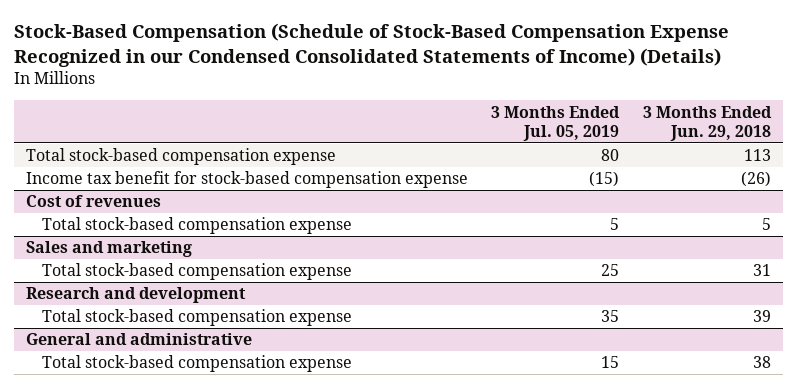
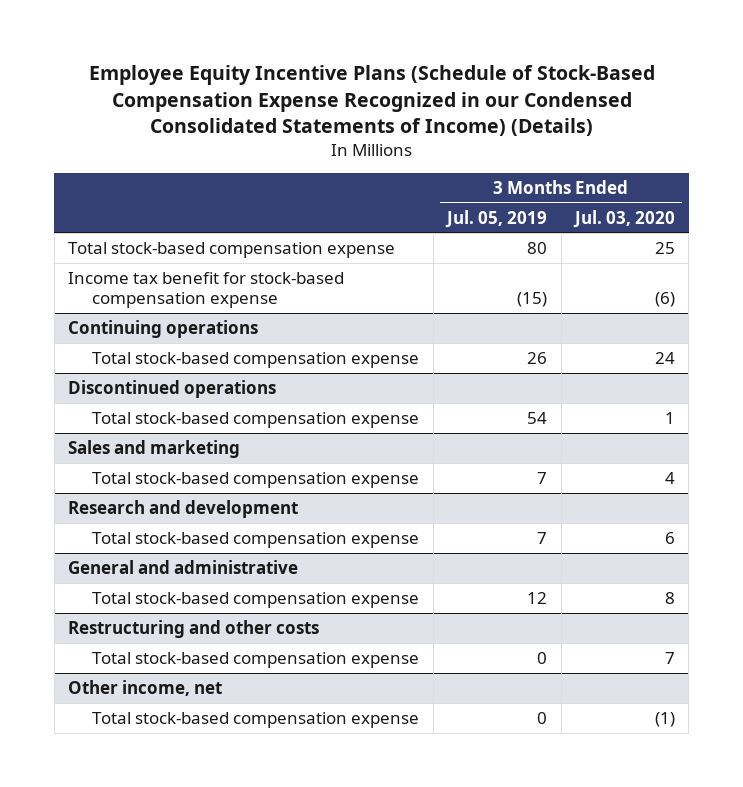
[13,23,729,68] Stock-Based Compensation (Schedule of Stock-Based Compensation Expense Recognized in our Condensed Consolidated Statements of Income) (Details) -> [88,65,655,136] Employee Equity Incentive Plans (Schedule of Stock-Based Compensation Expense Recognized in our Condensed Consolidated Statements of Income) (Details)
[643,105,773,141] 3 Months Ended Jun. 29, 2018 -> none
none -> [573,209,676,228] Jul. 03, 2020
[25,195,161,208] Cost of revenues -> none
none -> [68,320,259,339] Continuing operations
[610,218,620,231] 5 -> [527,352,548,365] 26
none -> [68,380,277,399] Discontinued operations
none -> [92,412,420,429] Total stock-based compensation expense
[601,264,620,277] 25 -> [537,472,548,485] 7
[601,310,620,323] 35 -> [537,532,548,545] 7
[601,356,620,369] 15 -> [527,592,548,605] 12
none -> [68,620,320,639] Restructuring and other costs
none -> [92,652,420,669] Total stock-based compensation expense
none -> [68,680,223,697] Other income, net
none -> [92,712,420,729] Total stock-based compensation expense

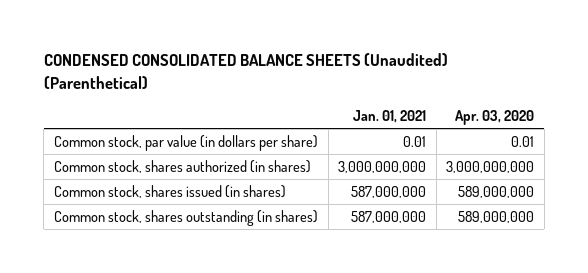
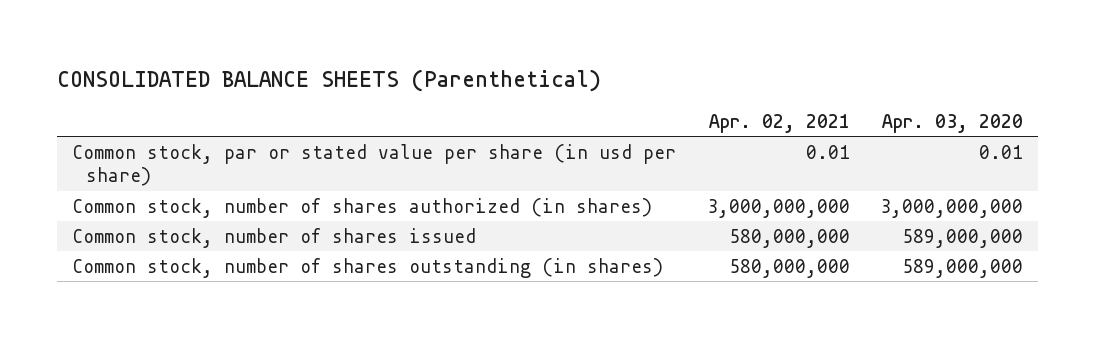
[43,53,448,89] CONDENSED CONSOLIDATED BALANCE SHEETS (Unaudited) (Parenthetical) -> [57,68,602,92] CONSOLIDATED BALANCE SHEETS (Parenthetical)
[353,110,427,124] Jan. 01, 2021 -> none
none -> [708,113,850,133] Apr. 02, 2021
[53,134,318,151] Common stock, par value (in dollars per share) -> [72,143,677,187] Common stock, par or stated value per share (in usd per share)
[53,159,311,173] Common stock, shares authorized (in shares) -> [72,197,653,218] Common stock, number of shares authorized (in shares)
[53,184,286,198] Common stock, shares issued (in shares) -> [72,227,477,248] Common stock, number of shares issued
[53,209,318,226] Common stock, shares outstanding (in shares) -> [72,257,664,278] Common stock, number of shares outstanding (in shares)

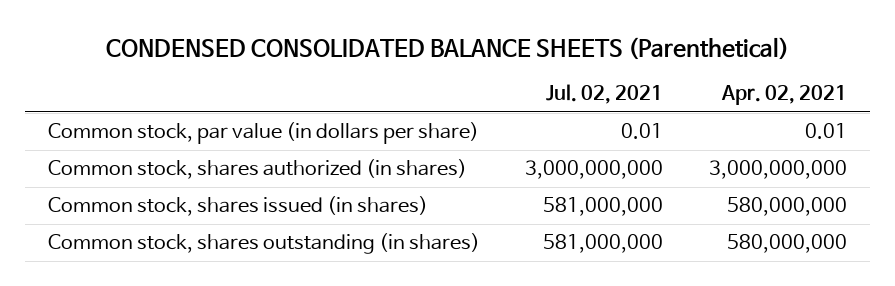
[57,68,602,92] CONSOLIDATED BALANCE SHEETS (Parenthetical) -> [106,36,790,60] CONDENSED CONSOLIDATED BALANCE SHEETS (Parenthetical)
[881,113,1023,133] Apr. 03, 2020 -> none
none -> [546,84,664,105] Jul. 02, 2021
[72,143,677,187] Common stock, par or stated value per share (in usd per share) -> [48,122,480,145] Common stock, par value (in dollars per share)
[72,197,653,218] Common stock, number of shares authorized (in shares) -> [48,159,468,180] Common stock, shares authorized (in shares)
[72,227,477,248] Common stock, number of shares issued -> [48,196,429,217] Common stock, shares issued (in shares)
[72,257,664,278] Common stock, number of shares outstanding (in shares) -> [48,233,481,255] Common stock, shares outstanding (in shares)

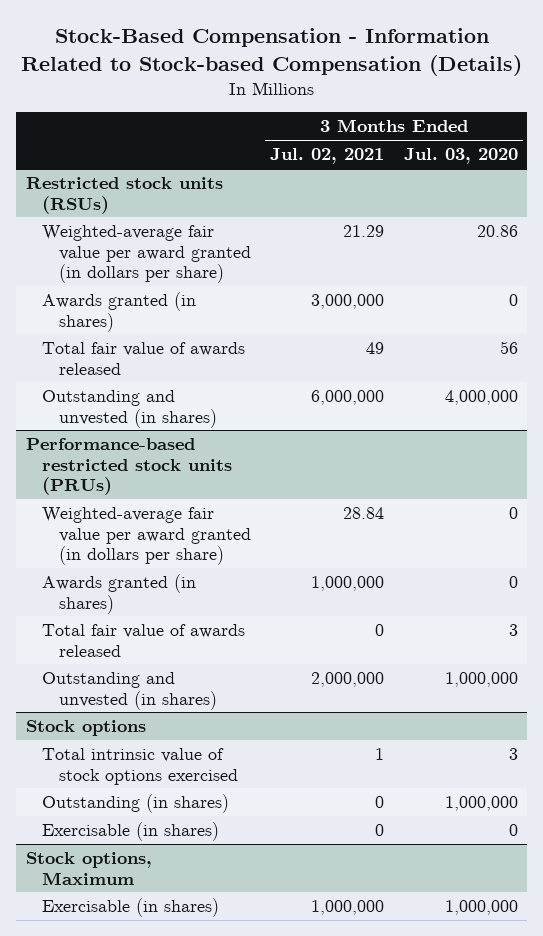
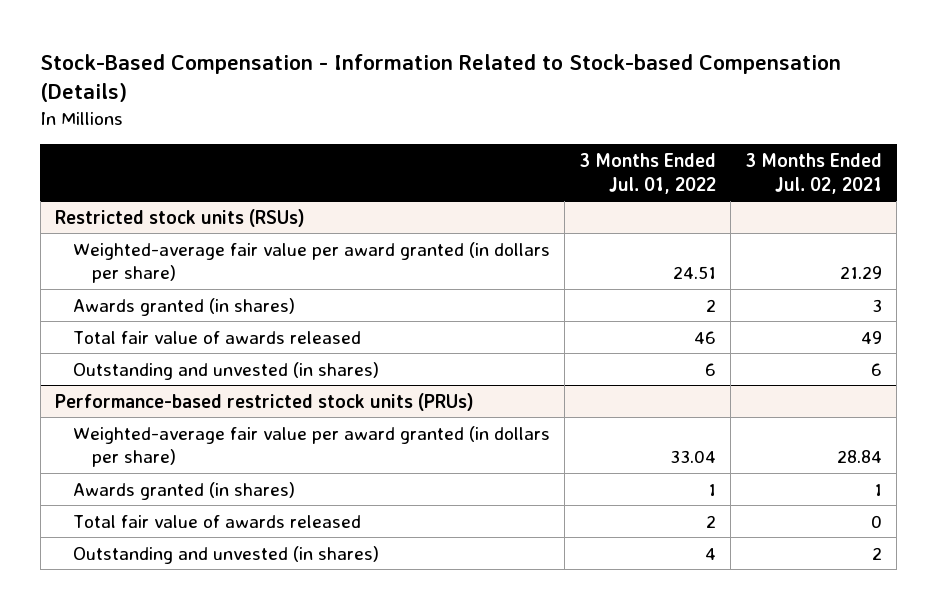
[403,148,518,165] Jul. 03, 2020 -> none
none -> [579,152,717,194] 3 Months Ended Jul. 01, 2022
[311,294,385,310] 3,000,000 -> [872,298,883,312] 3
[311,390,385,406] 6,000,000 -> [871,362,883,376] 6
[311,576,385,592] 1,000,000 -> [874,483,883,496] 1
[25,720,146,737] Stock options -> none
[42,748,238,785] Total intrinsic value of stock options exercised -> none
[42,794,230,814] Outstanding (in shares) -> none
[42,822,220,842] Exercisable (in shares) -> none
[25,852,152,885] Stock options, Maximum -> none
[42,898,220,918] Exercisable (in shares) -> none
[311,672,385,688] 2,000,000 -> [872,546,883,560] 2

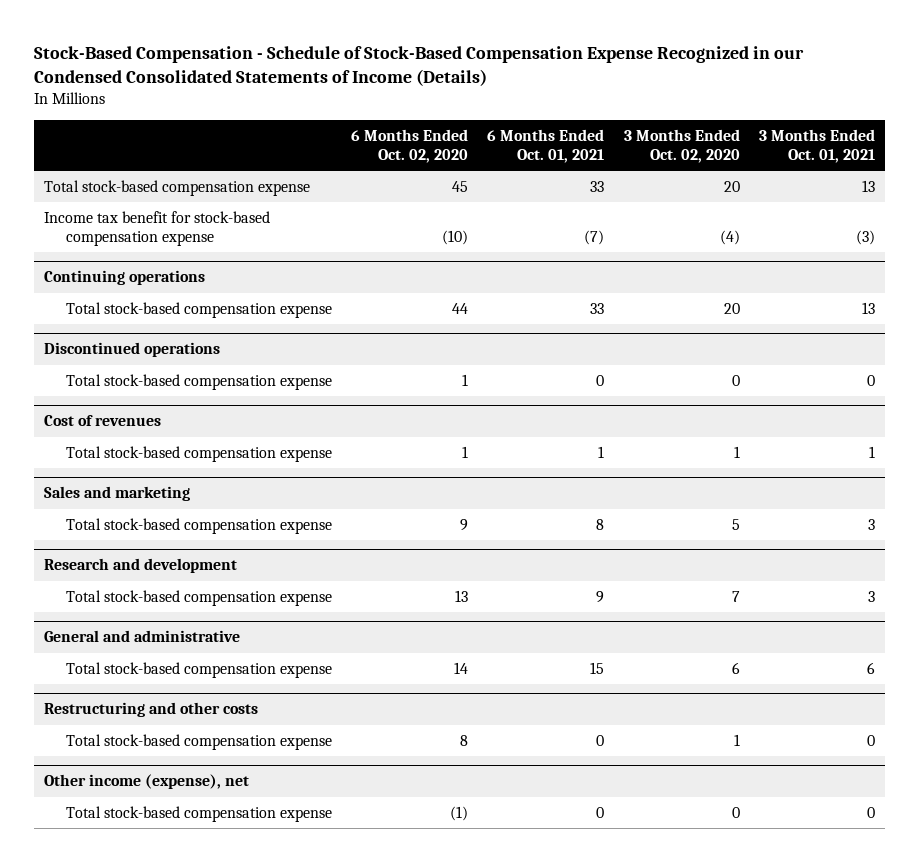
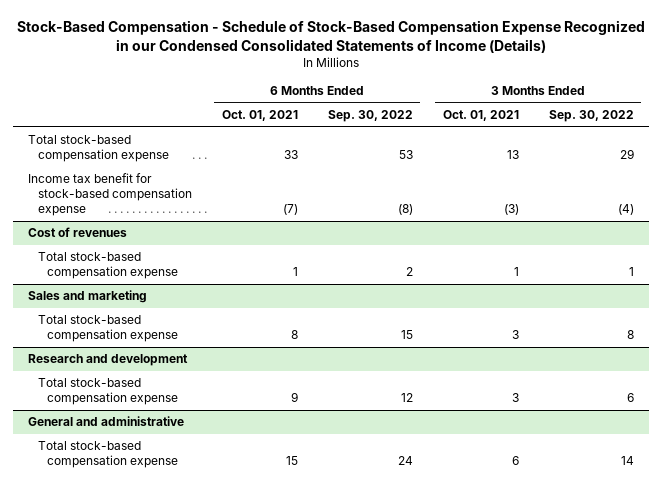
[351,128,469,163] 6 Months Ended Oct. 02, 2020 -> none
[623,128,740,163] 3 Months Ended Oct. 02, 2020 -> none
none -> [327,110,413,123] Sep. 30, 2022
none -> [548,110,634,123] Sep. 30, 2022
[43,270,205,286] Continuing operations -> none
[65,302,332,319] Total stock-based compensation expense -> none
[43,342,220,358] Discontinued operations -> none
[65,374,332,391] Total stock-based compensation expense -> none
[43,702,258,718] Restructuring and other costs -> none
[65,734,332,751] Total stock-based compensation expense -> none
[43,774,249,790] Other income (expense), net -> none
[65,806,332,823] Total stock-based compensation expense -> none

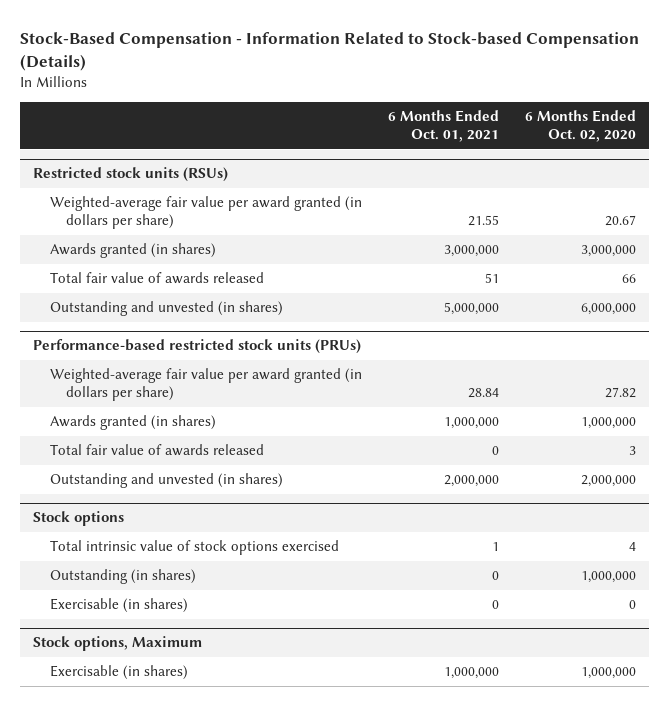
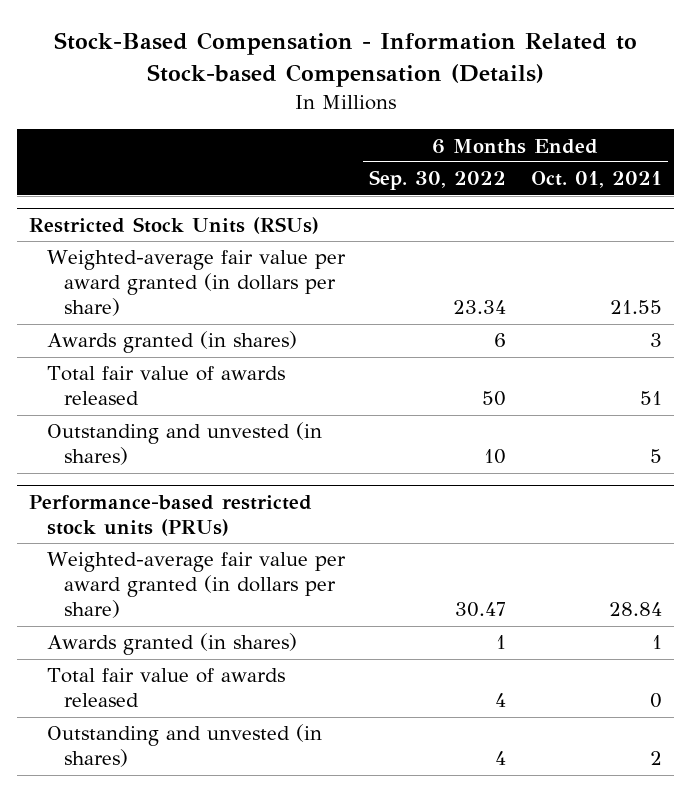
[524,110,636,143] 6 Months Ended Oct. 02, 2020 -> none
none -> [369,170,507,191] Sep. 30, 2022
[33,167,229,183] Restricted stock units (RSUs) -> [29,216,320,234] Restricted Stock Units (RSUs)
[443,245,499,258] 3,000,000 -> [649,333,662,348] 3
[443,302,499,316] 5,000,000 -> [649,449,662,464] 5
[443,417,499,430] 1,000,000 -> [651,635,662,650] 1
[33,511,125,527] Stock options -> none
[49,540,339,556] Total intrinsic value of stock options exercised -> none
[49,569,196,585] Outstanding (in shares) -> none
[49,598,188,614] Exercisable (in shares) -> none
[33,636,203,652] Stock options, Maximum -> none
[49,665,188,681] Exercisable (in shares) -> none
[443,475,499,488] 2,000,000 -> [649,751,662,766] 2

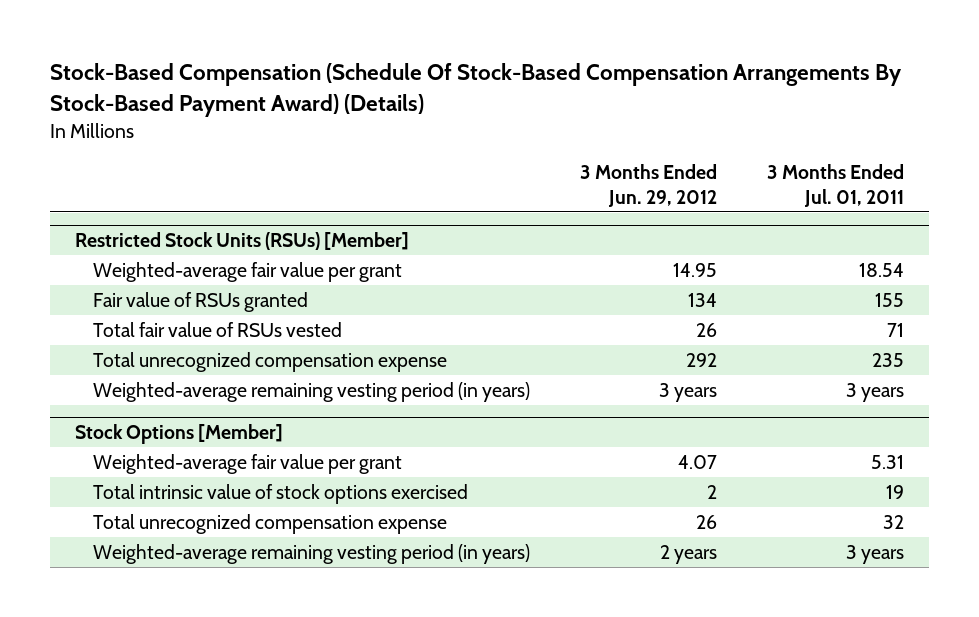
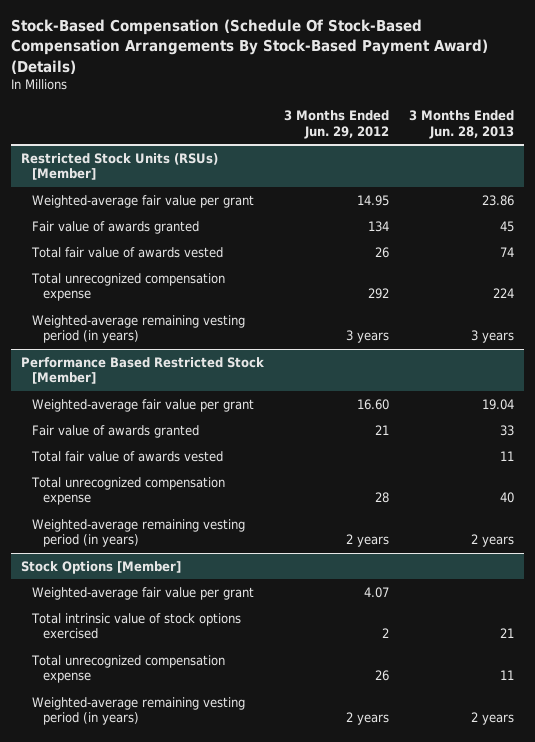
[767,164,905,207] 3 Months Ended Jul. 01, 2011 -> none
none -> [408,110,514,139] 3 Months Ended Jun. 28, 2013
[93,291,309,312] Fair value of RSUs granted -> [31,220,199,234] Fair value of awards granted
[93,321,343,337] Total fair value of RSUs vested -> [30,246,223,258] Total fair value of awards vested
none -> [20,356,264,385] Performance Based Restricted Stock [Member]
none -> [31,398,254,412] Weighted-average fair value per grant
none -> [31,424,199,438] Fair value of awards granted
none -> [30,450,223,462] Total fair value of awards vested
none -> [30,476,225,506] Total unrecognized compensation expense
none -> [31,518,245,548] Weighted-average remaining vesting period (in years)

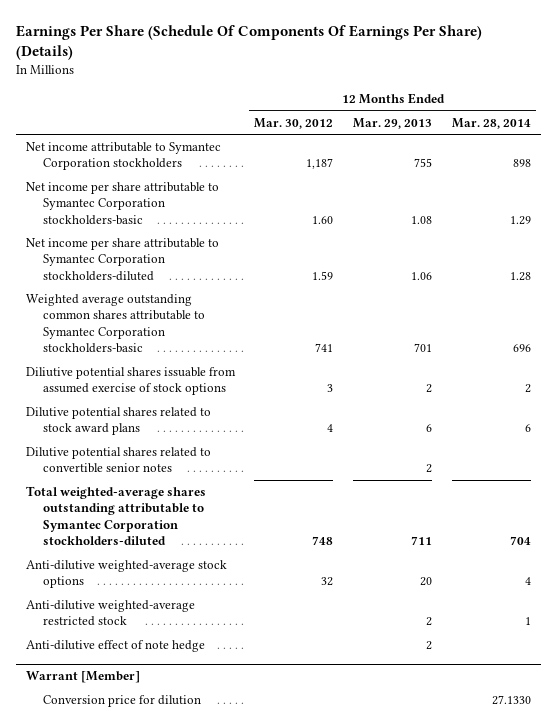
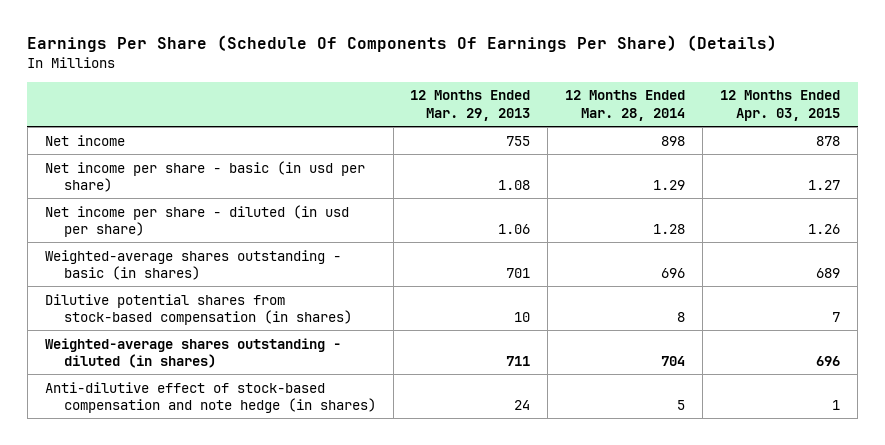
[254,117,334,129] Mar. 30, 2012 -> none
none -> [720,90,841,121] 12 Months Ended Apr. 03, 2015
[25,366,236,396] Diliutive potential shares issuable from assumed exercise of stock options -> none
[25,446,211,474] Dilutive potential shares related to convertible senior notes -> none
[25,599,195,627] Anti-dilutive weighted-average restricted stock -> none
[25,639,205,652] Anti-dilutive effect of note hedge -> none
[25,671,140,684] Warrant [Member] -> none
[43,694,202,707] Conversion price for dilution -> none
[25,141,221,171] Net income attributable to Symantec Corporation stockholders -> [44,134,125,146] Net income
[25,181,219,225] Net income per share attributable to Symantec Corporation stockholders-basic -> [44,160,365,193] Net income per share - basic (in usd per share)
[25,237,219,281] Net income per share attributable to Symantec Corporation stockholders-diluted -> [44,204,349,238] Net income per share - diluted (in usd per share)
[25,293,206,354] Weighted average outstanding common shares attributable to Symantec Corporation stockholders-basic -> [44,249,341,281] Weighted-average shares outstanding - basic (in shares)
[25,406,211,436] Dilutive potential shares related to stock award plans -> [44,293,352,326] Dilutive potential shares from stock-based compensation (in shares)
[426,424,433,433] 6 -> [514,312,531,323] 10
[525,424,532,433] 6 -> [677,312,686,323] 8
[25,485,206,546] Total weighted-average shares outstanding attributable to Symantec Corporation stockholders-diluted -> [44,337,341,369] Weighted-average shares outstanding - diluted (in shares)
[25,559,227,589] Anti-dilutive weighted-average stock options -> [44,381,376,414] Anti-dilutive effect of stock-based compensation and note hedge (in shares)
[420,577,433,587] 20 -> [514,400,531,411] 24
[525,577,532,586] 4 -> [677,400,686,411] 5

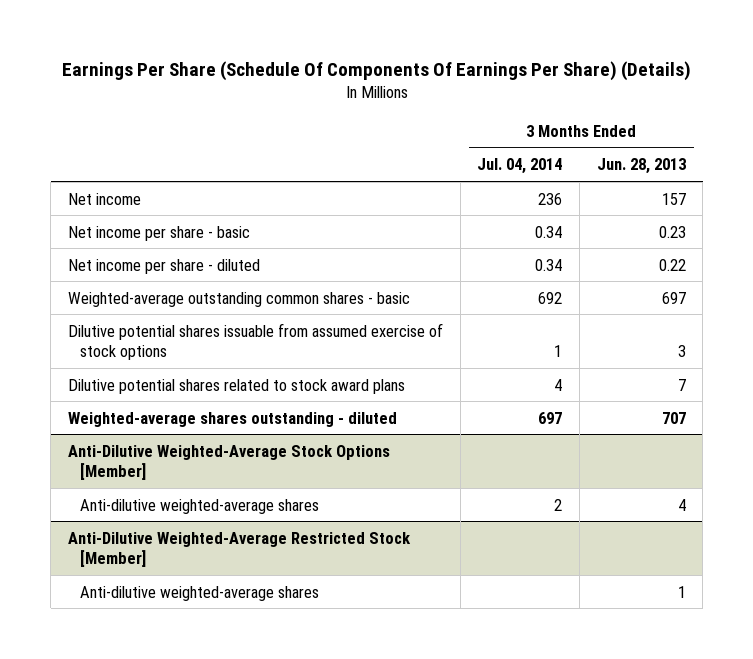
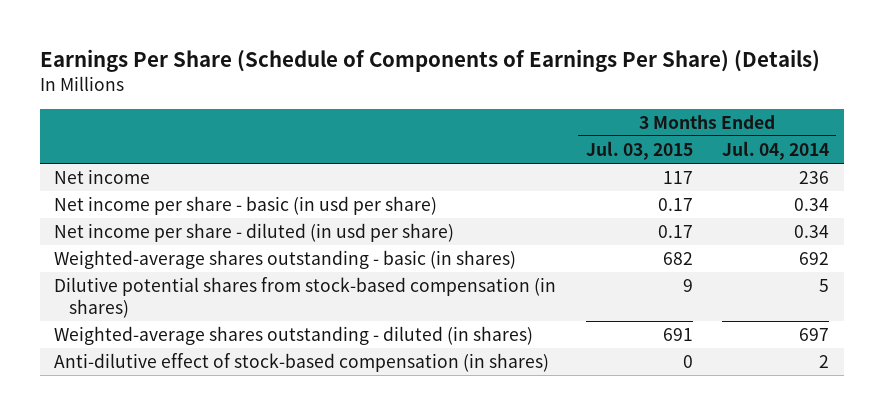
[61,61,691,82] Earnings Per Share (Schedule Of Components Of Earnings Per Share) (Details) -> [39,49,820,73] Earnings Per Share (Schedule of Components of Earnings Per Share) (Details)
[596,158,686,175] Jun. 28, 2013 -> none
none -> [585,140,693,160] Jul. 03, 2015
[67,322,443,361] Dilutive potential shares issuable from assumed exercise of stock options -> none
[67,378,405,394] Dilutive potential shares related to stock award plans -> none
[67,444,390,481] Anti-Dilutive Weighted-Average Stock Options [Member] -> none
[67,531,411,568] Anti-Dilutive Weighted-Average Restricted Stock [Member] -> none
[79,585,319,601] Anti-dilutive weighted-average shares -> none
[67,225,250,241] Net income per share - basic -> [54,196,438,216] Net income per share - basic (in usd per share)
[67,258,260,274] Net income per share - diluted -> [54,223,455,243] Net income per share - diluted (in usd per share)
[67,291,410,307] Weighted-average outstanding common shares - basic -> [54,250,517,270] Weighted-average shares outstanding - basic (in shares)
none -> [54,277,557,318] Dilutive potential shares from stock-based compensation (in shares)
[67,411,397,427] Weighted-average shares outstanding - diluted -> [54,326,534,346] Weighted-average shares outstanding - diluted (in shares)
[79,498,319,514] Anti-dilutive weighted-average shares -> [54,353,550,373] Anti-dilutive effect of stock-based compensation (in shares)

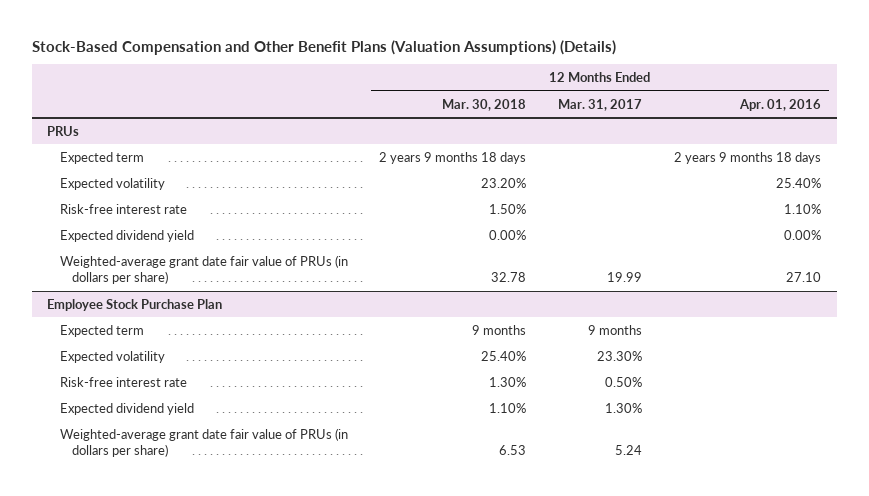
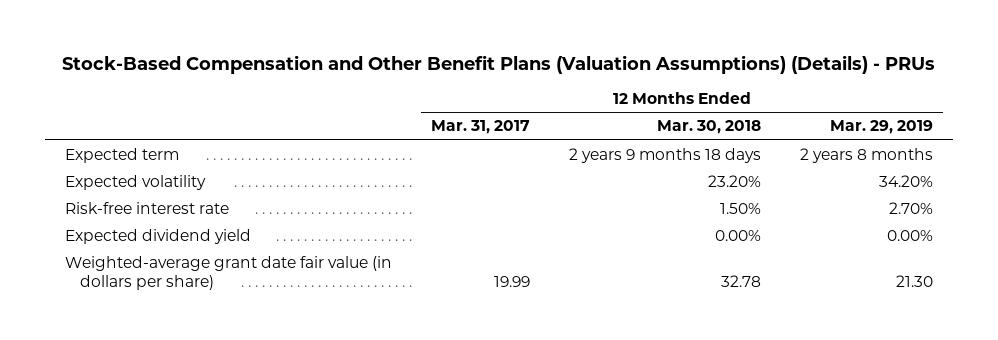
[31,39,616,55] Stock-Based Compensation and Other Benefit Plans (Valuation Assumptions) (Details) -> [62,54,936,74] Stock-Based Compensation and Other Benefit Plans (Valuation Assumptions) (Details) - PRUs
[739,98,822,111] Apr. 01, 2016 -> none
none -> [830,120,934,135] Mar. 29, 2019
[47,125,80,136] PRUs -> none
[47,298,223,311] Employee Stock Purchase Plan -> none
[59,324,144,337] Expected term -> none
[59,350,165,363] Expected volatility -> none
[59,376,187,387] Risk-free interest rate -> none
[59,402,194,415] Expected dividend yield -> none
[59,427,348,458] Weighted-average grant date fair value of PRUs (in dollars per share) -> none
[59,254,348,285] Weighted-average grant date fair value of PRUs (in dollars per share) -> [65,256,393,291] Weighted-average grant date fair value (in dollars per share)

